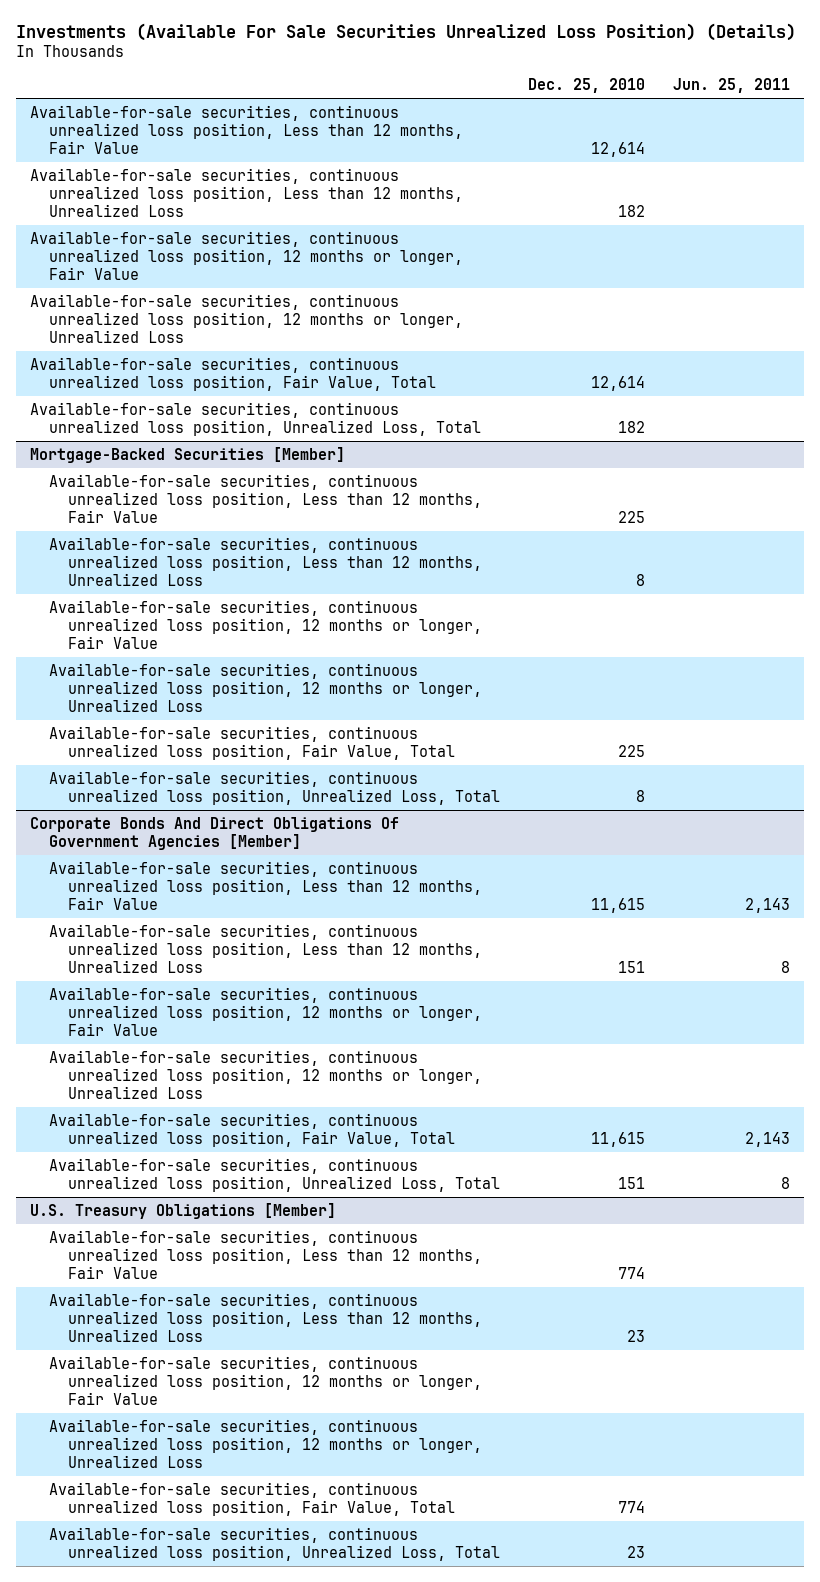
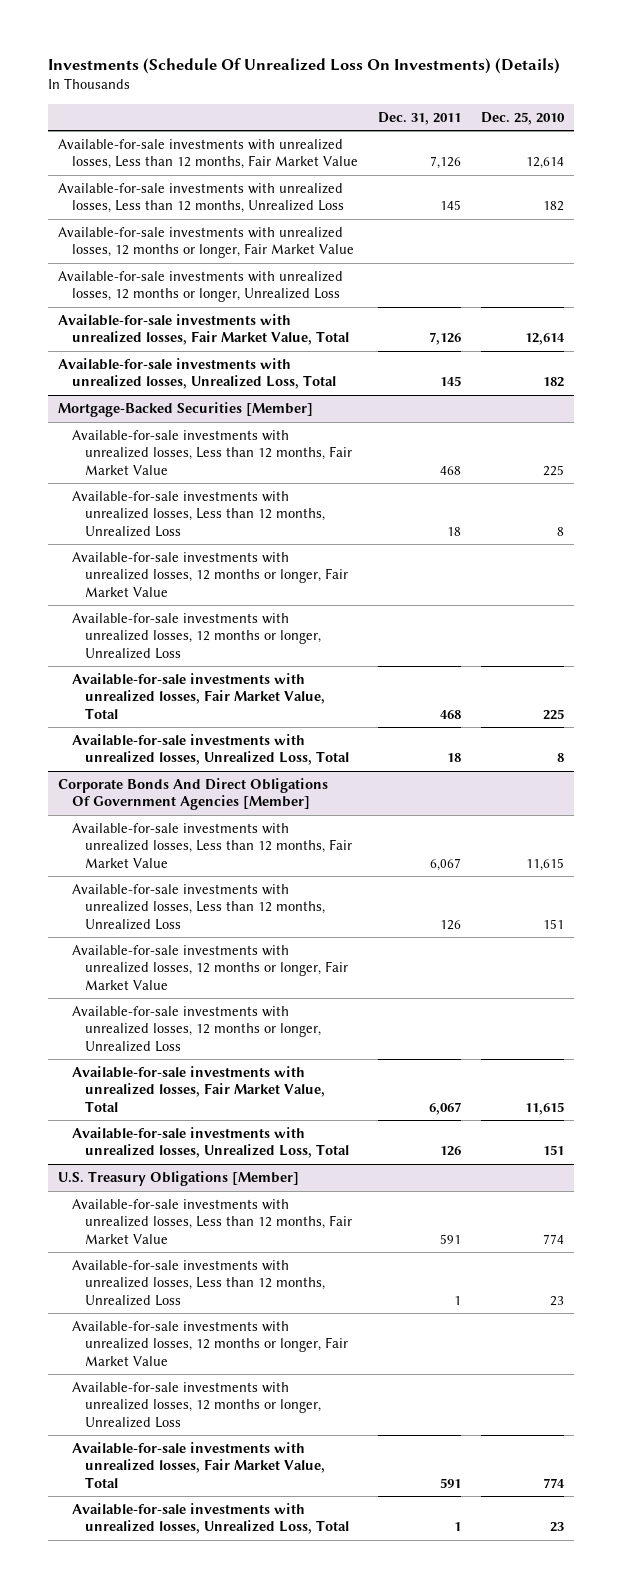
[15,23,796,42] Investments (Available For Sale Securities Unrealized Loss Position) (Details) -> [47,57,560,74] Investments (Schedule Of Unrealized Loss On Investments) (Details)
[672,78,790,94] Jun. 25, 2011 -> none
none -> [377,111,461,125] Dec. 31, 2011
[29,104,463,154] Available-for-sale securities, continuous unrealized loss position, Less than 12 months, Fair Value -> [57,138,358,170] Available-for-sale investments with unrealized losses, Less than 12 months, Fair Market Value
[29,167,463,217] Available-for-sale securities, continuous unrealized loss position, Less than 12 months, Unrealized Loss -> [57,182,344,214] Available-for-sale investments with unrealized losses, Less than 12 months, Unrealized Loss
[29,230,463,280] Available-for-sale securities, continuous unrealized loss position, 12 months or longer, Fair Value -> [57,226,354,259] Available-for-sale investments with unrealized losses, 12 months or longer, Fair Market Value
[29,293,463,343] Available-for-sale securities, continuous unrealized loss position, 12 months or longer, Unrealized Loss -> [57,270,343,303] Available-for-sale investments with unrealized losses, 12 months or longer, Unrealized Loss
[29,356,436,391] Available-for-sale securities, continuous unrealized loss position, Fair Value, Total -> [57,313,349,346] Available-for-sale investments with unrealized losses, Fair Market Value, Total
[29,401,481,436] Available-for-sale securities, continuous unrealized loss position, Unrealized Loss, Total -> [57,357,336,390] Available-for-sale investments with unrealized losses, Unrealized Loss, Total
[48,473,482,523] Available-for-sale securities, continuous unrealized loss position, Less than 12 months, Fair Value -> [71,429,353,475] Available-for-sale investments with unrealized losses, Less than 12 months, Fair Market Value
[48,536,482,586] Available-for-sale securities, continuous unrealized loss position, Less than 12 months, Unrealized Loss -> [71,490,326,537] Available-for-sale investments with unrealized losses, Less than 12 months, Unrealized Loss
[48,599,482,649] Available-for-sale securities, continuous unrealized loss position, 12 months or longer, Fair Value -> [71,551,349,597] Available-for-sale investments with unrealized losses, 12 months or longer, Fair Market Value
[48,662,482,712] Available-for-sale securities, continuous unrealized loss position, 12 months or longer, Unrealized Loss -> [71,612,322,659] Available-for-sale investments with unrealized losses, 12 months or longer, Unrealized Loss
[48,725,455,760] Available-for-sale securities, continuous unrealized loss position, Fair Value, Total -> [71,672,326,719] Available-for-sale investments with unrealized losses, Fair Market Value, Total
[48,770,500,805] Available-for-sale securities, continuous unrealized loss position, Unrealized Loss, Total -> [71,733,350,766] Available-for-sale investments with unrealized losses, Unrealized Loss, Total
[48,860,482,910] Available-for-sale securities, continuous unrealized loss position, Less than 12 months, Fair Value -> [71,822,353,868] Available-for-sale investments with unrealized losses, Less than 12 months, Fair Market Value
[48,923,482,973] Available-for-sale securities, continuous unrealized loss position, Less than 12 months, Unrealized Loss -> [71,883,326,930] Available-for-sale investments with unrealized losses, Less than 12 months, Unrealized Loss
[48,986,482,1036] Available-for-sale securities, continuous unrealized loss position, 12 months or longer, Fair Value -> [71,944,349,990] Available-for-sale investments with unrealized losses, 12 months or longer, Fair Market Value
[48,1049,482,1099] Available-for-sale securities, continuous unrealized loss position, 12 months or longer, Unrealized Loss -> [71,1005,322,1052] Available-for-sale investments with unrealized losses, 12 months or longer, Unrealized Loss
[48,1112,455,1147] Available-for-sale securities, continuous unrealized loss position, Fair Value, Total -> [71,1065,326,1112] Available-for-sale investments with unrealized losses, Fair Market Value, Total
[48,1157,500,1192] Available-for-sale securities, continuous unrealized loss position, Unrealized Loss, Total -> [71,1126,350,1159] Available-for-sale investments with unrealized losses, Unrealized Loss, Total
[48,1229,482,1279] Available-for-sale securities, continuous unrealized loss position, Less than 12 months, Fair Value -> [71,1198,353,1244] Available-for-sale investments with unrealized losses, Less than 12 months, Fair Market Value
[48,1292,482,1342] Available-for-sale securities, continuous unrealized loss position, Less than 12 months, Unrealized Loss -> [71,1259,326,1306] Available-for-sale investments with unrealized losses, Less than 12 months, Unrealized Loss
[48,1355,482,1405] Available-for-sale securities, continuous unrealized loss position, 12 months or longer, Fair Value -> [71,1320,349,1366] Available-for-sale investments with unrealized losses, 12 months or longer, Fair Market Value
[48,1418,482,1468] Available-for-sale securities, continuous unrealized loss position, 12 months or longer, Unrealized Loss -> [71,1381,322,1428] Available-for-sale investments with unrealized losses, 12 months or longer, Unrealized Loss
[48,1481,455,1516] Available-for-sale securities, continuous unrealized loss position, Fair Value, Total -> [71,1441,326,1488] Available-for-sale investments with unrealized losses, Fair Market Value, Total
[48,1526,500,1561] Available-for-sale securities, continuous unrealized loss position, Unrealized Loss, Total -> [71,1502,350,1535] Available-for-sale investments with unrealized losses, Unrealized Loss, Total

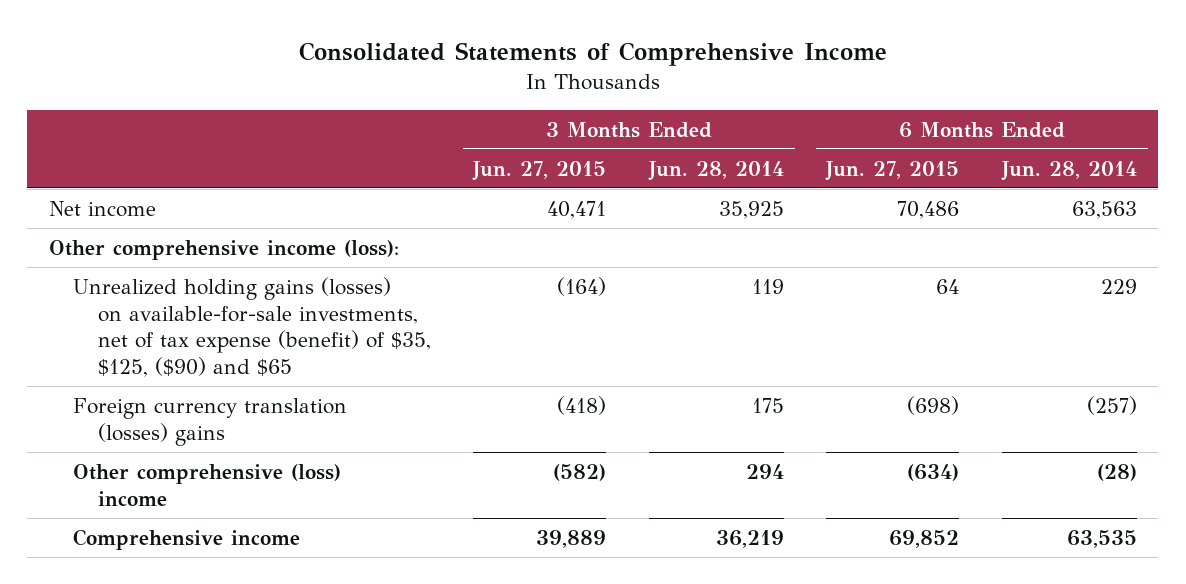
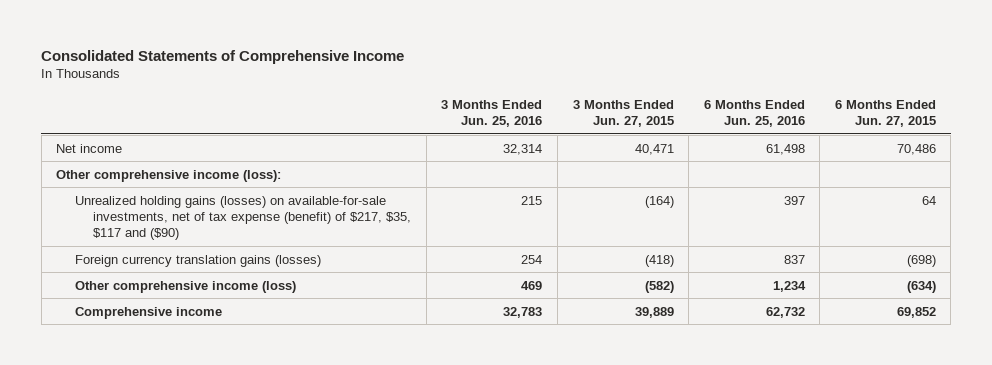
[647,160,784,181] Jun. 28, 2014 -> none
[1001,160,1138,181] Jun. 28, 2014 -> none
none -> [441,99,543,127] 3 Months Ended Jun. 25, 2016
none -> [703,99,805,127] 6 Months Ended Jun. 25, 2016
[73,276,431,378] Unrealized holding gains (losses) on available-for-sale investments, net of tax expense (benefit) of $35, $125, ($90) and $65 -> [74,195,412,240] Unrealized holding gains (losses) on available-for-sale investments, net of tax expense (benefit) of $217, $35, $117 and ($90)
[73,397,348,446] Foreign currency translation (losses) gains -> [74,254,321,267] Foreign currency translation gains (losses)
[73,463,342,506] Other comprehensive (loss) income -> [74,280,296,293] Other comprehensive income (loss)

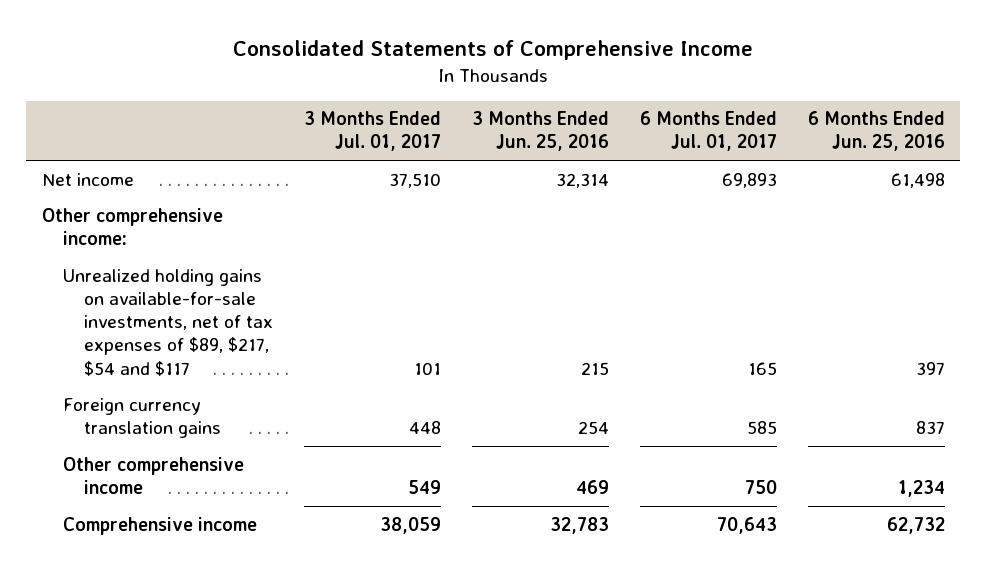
[572,99,674,127] 3 Months Ended Jun. 27, 2015 -> none
[834,99,936,127] 6 Months Ended Jun. 27, 2015 -> none
none -> [303,111,441,152] 3 Months Ended Jul. 01, 2017
none -> [639,111,777,152] 6 Months Ended Jul. 01, 2017
[56,169,282,182] Other comprehensive income (loss): -> [41,207,223,245] Other comprehensive income:
[74,195,412,240] Unrealized holding gains (losses) on available-for-sale investments, net of tax expense (benefit) of $217, $35, $117 and ($90) -> [62,268,274,376] Unrealized holding gains on available-for-sale investments, net of tax expenses of $89, $217, $54 and $117
[74,254,321,267] Foreign currency translation gains (losses) -> [62,397,222,438] Foreign currency translation gains
[74,280,296,293] Other comprehensive income (loss) -> [62,456,244,494] Other comprehensive income

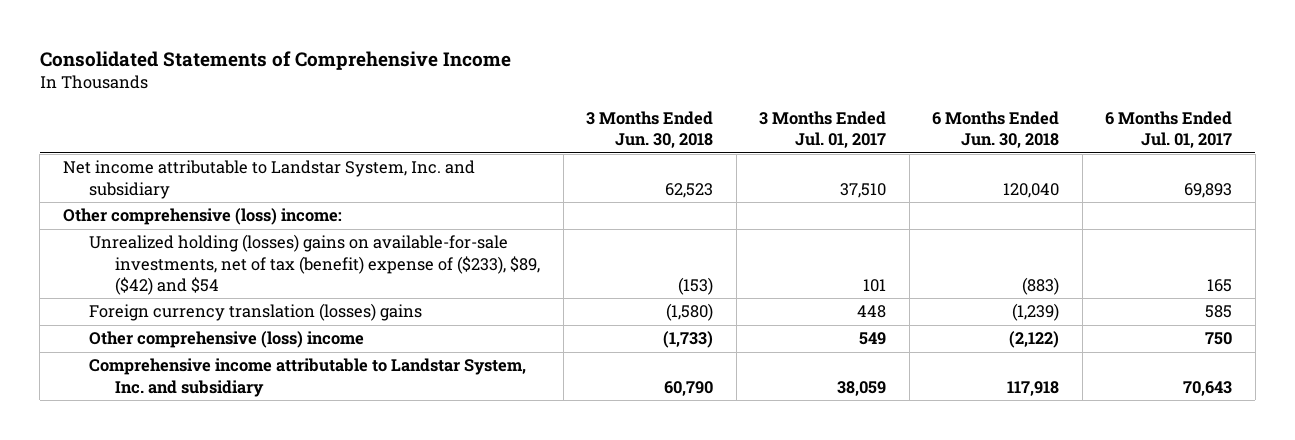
[471,111,609,152] 3 Months Ended Jun. 25, 2016 -> none
[807,111,945,152] 6 Months Ended Jun. 25, 2016 -> none
none -> [586,111,714,149] 3 Months Ended Jun. 30, 2018
none -> [932,111,1060,149] 6 Months Ended Jun. 30, 2018
[41,172,134,186] Net income -> [62,160,475,199] Net income attributable to Landstar System, Inc. and subsidiary
[41,207,223,245] Other comprehensive income: -> [62,208,342,226] Other comprehensive (loss) income:
[62,268,274,376] Unrealized holding gains on available-for-sale investments, net of tax expenses of $89, $217, $54 and $117 -> [88,234,541,295] Unrealized holding (losses) gains on available-for-sale investments, net of tax (benefit) expense of ($233), $89, ($42) and $54
[62,397,222,438] Foreign currency translation gains -> [88,303,422,322] Foreign currency translation (losses) gains
[62,456,244,494] Other comprehensive income -> [88,331,364,349] Other comprehensive (loss) income
[62,516,257,535] Comprehensive income -> [88,358,526,397] Comprehensive income attributable to Landstar System, Inc. and subsidiary

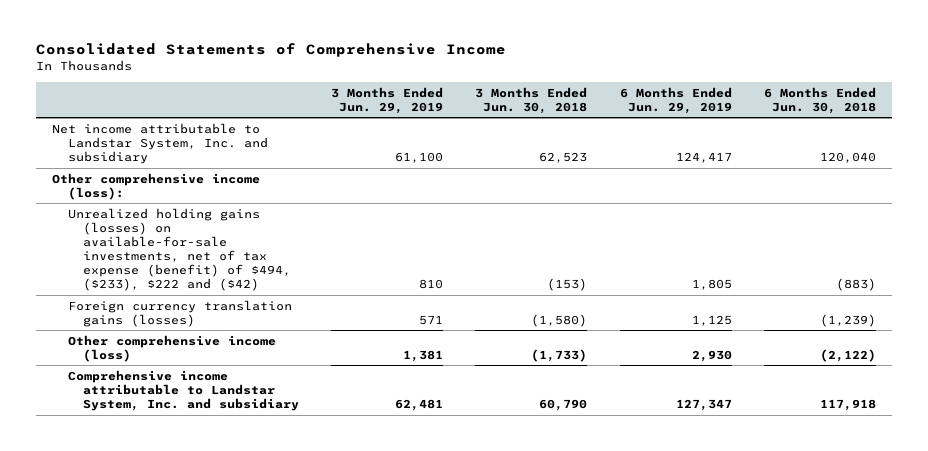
[759,111,887,149] 3 Months Ended Jul. 01, 2017 -> none
[1105,111,1233,149] 6 Months Ended Jul. 01, 2017 -> none
none -> [331,86,444,114] 3 Months Ended Jun. 29, 2019
none -> [619,86,732,114] 6 Months Ended Jun. 29, 2019
[62,208,342,226] Other comprehensive (loss) income: -> [52,172,261,200] Other comprehensive income (loss):
[88,234,541,295] Unrealized holding (losses) gains on available-for-sale investments, net of tax (benefit) expense of ($233), $89, ($42) and $54 -> [67,207,292,292] Unrealized holding gains (losses) on available-for-sale investments, net of tax expense (benefit) of $494, ($233), $222 and ($42)
[88,303,422,322] Foreign currency translation (losses) gains -> [67,299,292,327] Foreign currency translation gains (losses)
[88,331,364,349] Other comprehensive (loss) income -> [67,334,276,362] Other comprehensive income (loss)

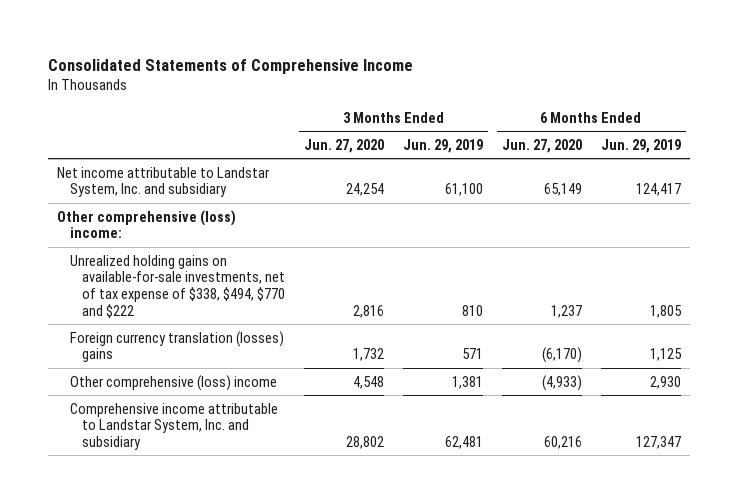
[475,86,588,114] 3 Months Ended Jun. 30, 2018 -> none
[763,86,876,114] 6 Months Ended Jun. 30, 2018 -> none
none -> [304,138,385,153] Jun. 27, 2020
none -> [501,138,582,153] Jun. 27, 2020
[52,172,261,200] Other comprehensive income (loss): -> [57,209,237,239] Other comprehensive (loss) income:
[67,207,292,292] Unrealized holding gains (losses) on available-for-sale investments, net of tax expense (benefit) of $494, ($233), $222 and ($42) -> [69,254,286,319] Unrealized holding gains on available-for-sale investments, net of tax expense of $338, $494, $770 and $222
[67,299,292,327] Foreign currency translation gains (losses) -> [69,330,284,363] Foreign currency translation (losses) gains
[67,334,276,362] Other comprehensive income (loss) -> [69,374,277,391] Other comprehensive (loss) income

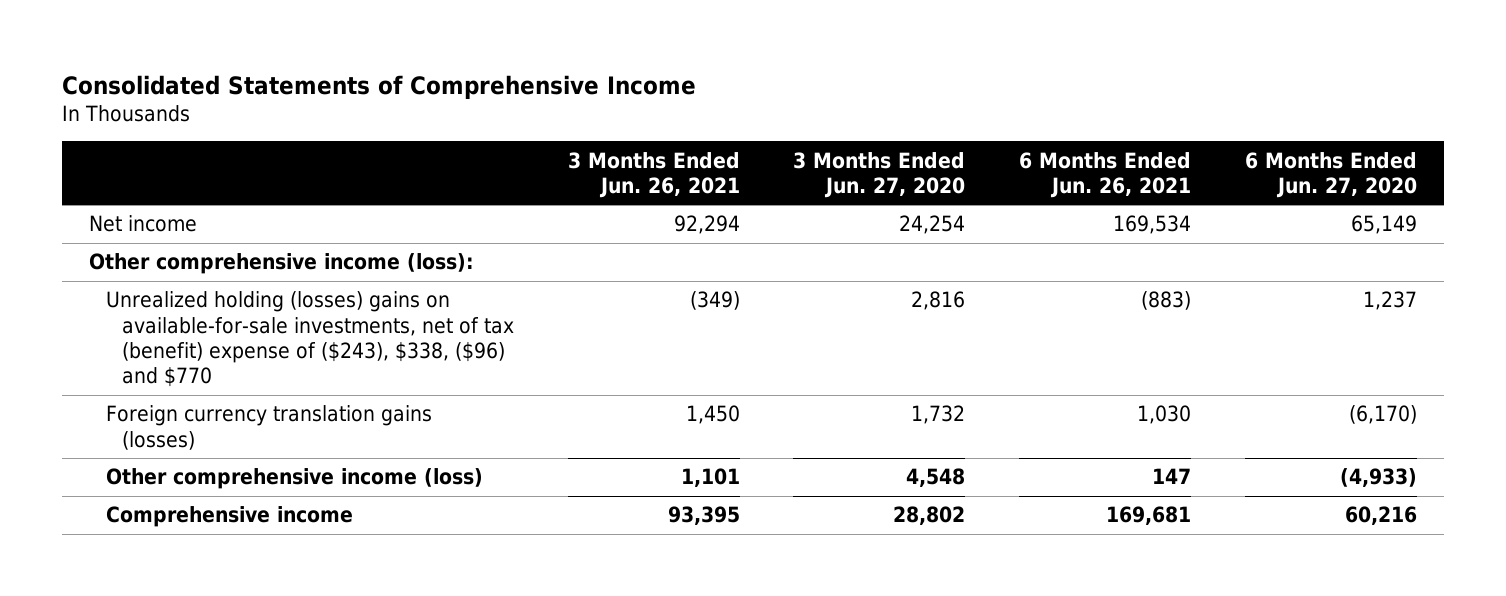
[403,138,484,153] Jun. 29, 2019 -> none
[600,138,681,153] Jun. 29, 2019 -> none
none -> [567,151,740,198] 3 Months Ended Jun. 26, 2021
none -> [1019,151,1192,198] 6 Months Ended Jun. 26, 2021
[57,166,270,198] Net income attributable to Landstar System, Inc. and subsidiary -> [88,215,197,233] Net income
[57,209,237,239] Other comprehensive (loss) income: -> [88,253,474,275] Other comprehensive income (loss):
[69,254,286,319] Unrealized holding gains on available-for-sale investments, net of tax expense of $338, $494, $770 and $222 -> [105,291,515,388] Unrealized holding (losses) gains on available-for-sale investments, net of tax (benefit) expense of ($243), $338, ($96) and $770
[69,330,284,363] Foreign currency translation (losses) gains -> [105,405,432,450] Foreign currency translation gains (losses)
[69,374,277,391] Other comprehensive (loss) income -> [105,468,483,490] Other comprehensive income (loss)
[69,402,278,451] Comprehensive income attributable to Landstar System, Inc. and subsidiary -> [105,506,353,528] Comprehensive income

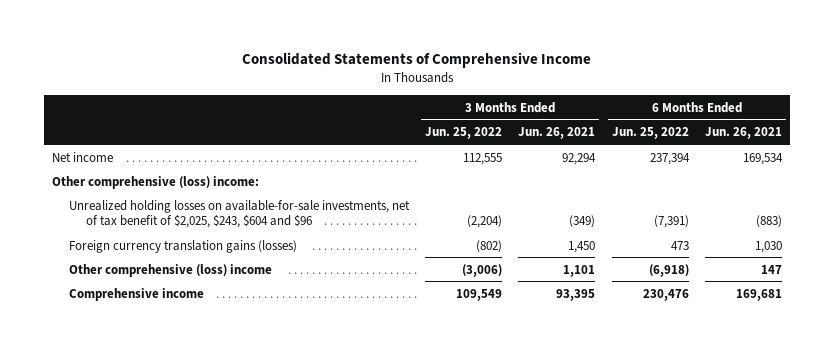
[793,151,966,198] 3 Months Ended Jun. 27, 2020 -> none
[1244,151,1417,198] 6 Months Ended Jun. 27, 2020 -> none
none -> [425,127,503,140] Jun. 25, 2022
none -> [611,127,689,140] Jun. 25, 2022
[88,253,474,275] Other comprehensive income (loss): -> [52,175,260,189] Other comprehensive (loss) income:
[105,291,515,388] Unrealized holding (losses) gains on available-for-sale investments, net of tax (benefit) expense of ($243), $338, ($96) and $770 -> [69,199,411,228] Unrealized holding losses on available-for-sale investments, net of tax benefit of $2,025, $243, $604 and $96
[105,468,483,490] Other comprehensive income (loss) -> [69,263,273,277] Other comprehensive (loss) income

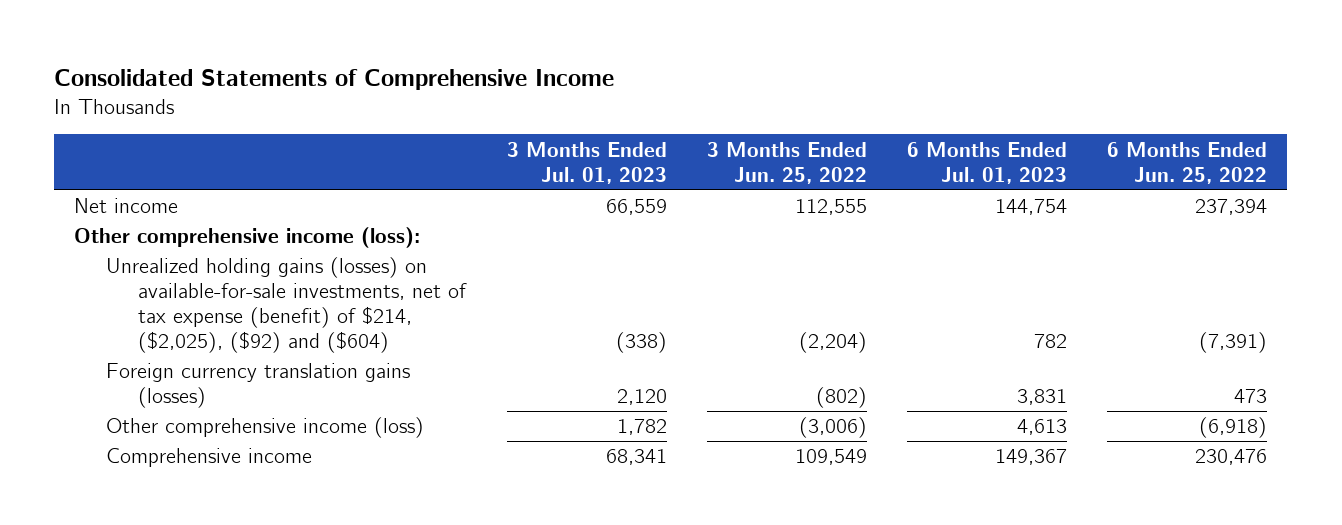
[518,127,596,140] Jun. 26, 2021 -> none
[704,127,782,140] Jun. 26, 2021 -> none
none -> [506,141,667,184] 3 Months Ended Jul. 01, 2023
none -> [907,141,1068,184] 6 Months Ended Jul. 01, 2023
[52,175,260,189] Other comprehensive (loss) income: -> [74,227,421,249] Other comprehensive income (loss):
[69,199,411,228] Unrealized holding losses on available-for-sale investments, net of tax benefit of $2,025, $243, $604 and $96 -> [106,257,468,354] Unrealized holding gains (losses) on available-for-sale investments, net of tax expense (benefit) of $214, ($2,025), ($92) and ($604)
[69,263,273,277] Other comprehensive (loss) income -> [106,417,425,439] Other comprehensive income (loss)

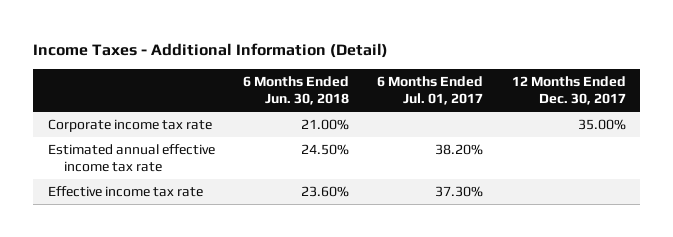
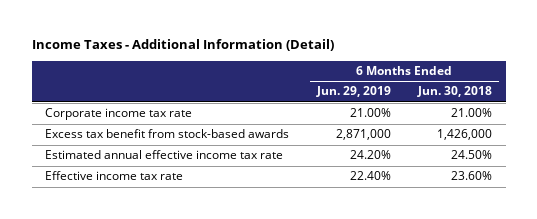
[377,76,484,106] 6 Months Ended Jul. 01, 2017 -> none
[511,76,626,106] 12 Months Ended Dec. 30, 2017 -> none
none -> [315,86,391,98] Jun. 29, 2019
none -> [45,129,290,139] Excess tax benefit from stock-based awards

